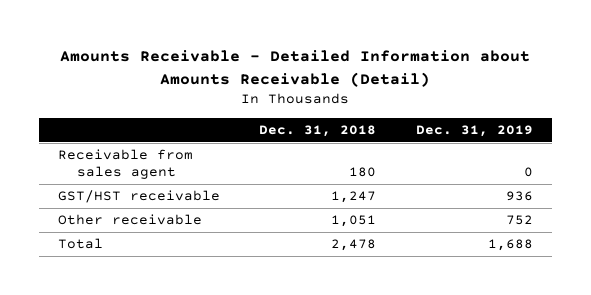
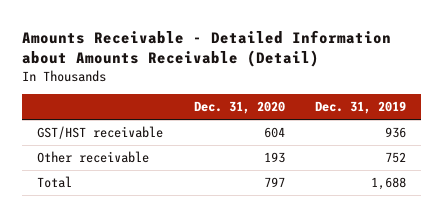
[259,125,377,138] Dec. 31, 2018 -> none
none -> [193,101,285,115] Dec. 31, 2020
[58,149,194,179] Receivable from sales agent -> none

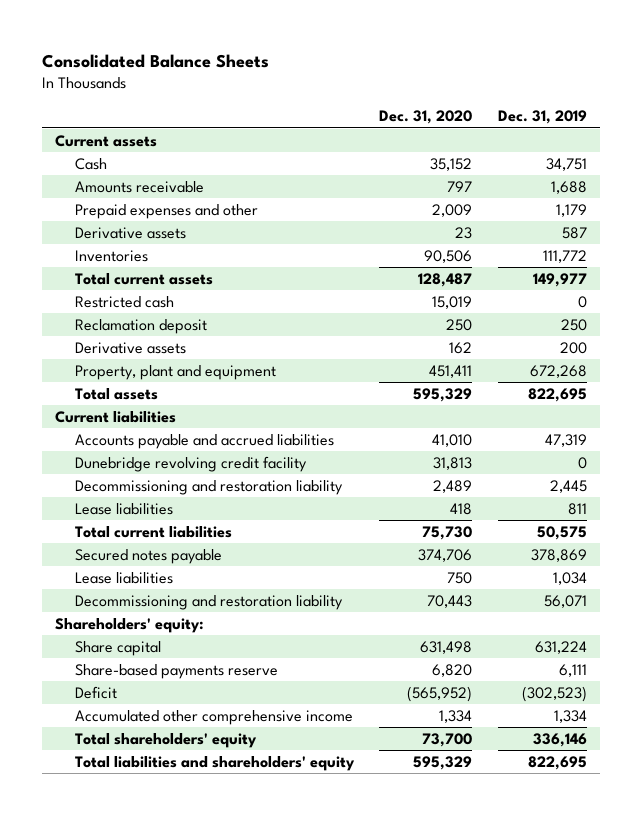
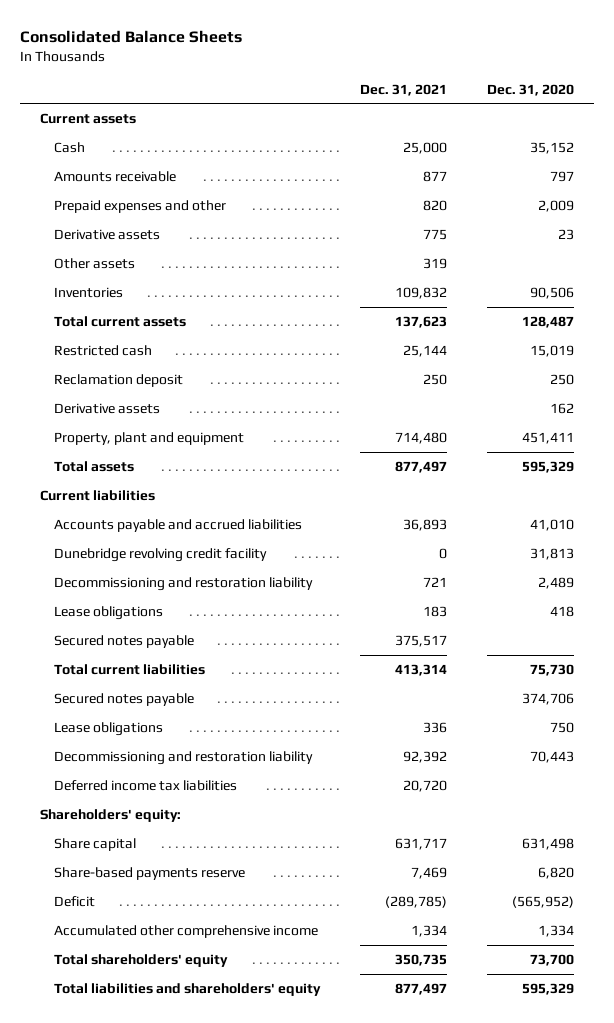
[498,110,588,125] Dec. 31, 2019 -> none
none -> [360,83,448,96] Dec. 31, 2021
none -> [54,257,136,269] Other assets
[74,502,173,515] Lease liabilities -> [54,605,164,620] Lease obligations
none -> [54,634,195,648] Secured notes payable
[74,571,173,584] Lease liabilities -> [54,721,164,736] Lease obligations
none -> [54,779,238,791] Deferred income tax liabilities

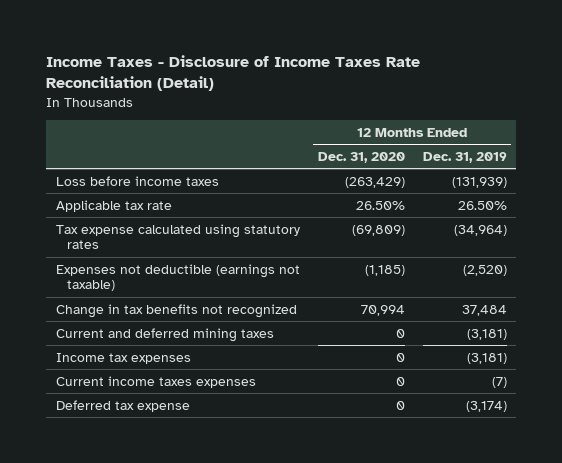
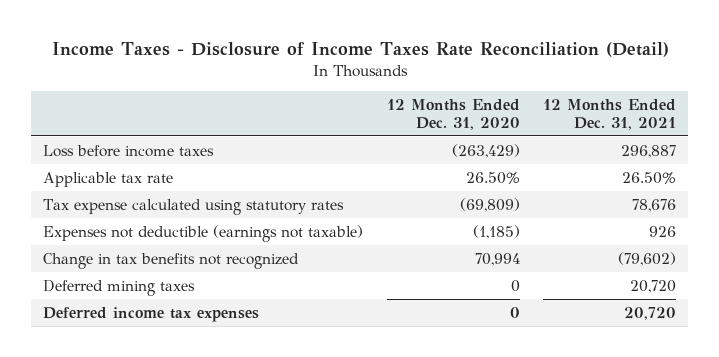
[422,151,507,163] Dec. 31, 2019 -> none
none -> [543,99,677,130] 12 Months Ended Dec. 31, 2021
[55,352,191,364] Income tax expenses -> none
[55,375,256,388] Current income taxes expenses -> none
[55,327,274,342] Current and deferred mining taxes -> [42,279,195,296] Deferred mining taxes
[55,399,190,412] Deferred tax expense -> [42,306,259,322] Deferred income tax expenses

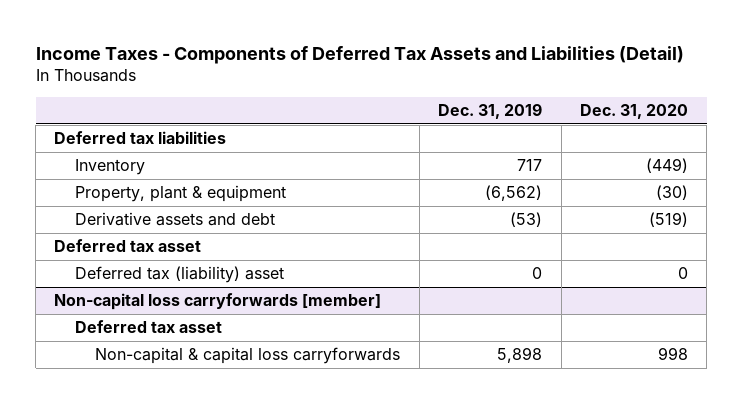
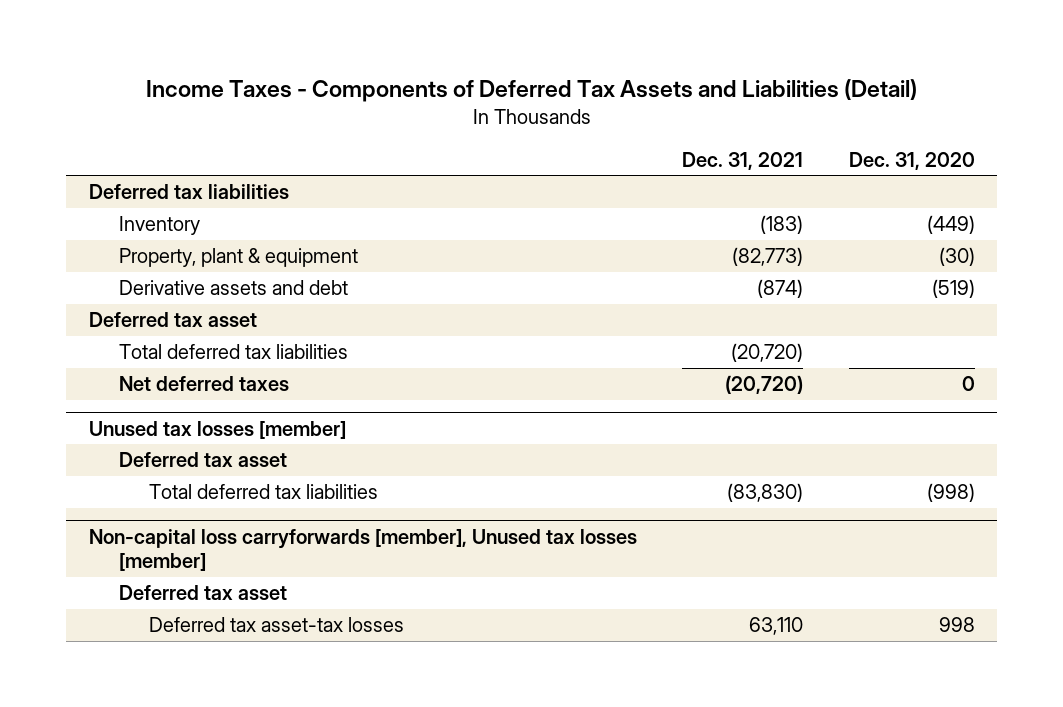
[438,103,543,120] Dec. 31, 2019 -> none
none -> [682,151,804,170] Dec. 31, 2021
[54,293,382,311] Non-capital loss carryforwards [member] -> none
none -> [118,344,348,360] Total deferred tax liabilities
[74,266,284,284] Deferred tax (liability) asset -> [118,376,289,392] Net deferred taxes
none -> [88,420,346,439] Unused tax losses [member]
none -> [148,484,378,500] Total deferred tax liabilities
none -> [88,528,637,572] Non-capital loss carryforwards [member], Unused tax losses [member]
none -> [118,585,287,601] Deferred tax asset
[95,347,401,365] Non-capital & capital loss carryforwards -> [148,617,404,633] Deferred tax asset-tax losses

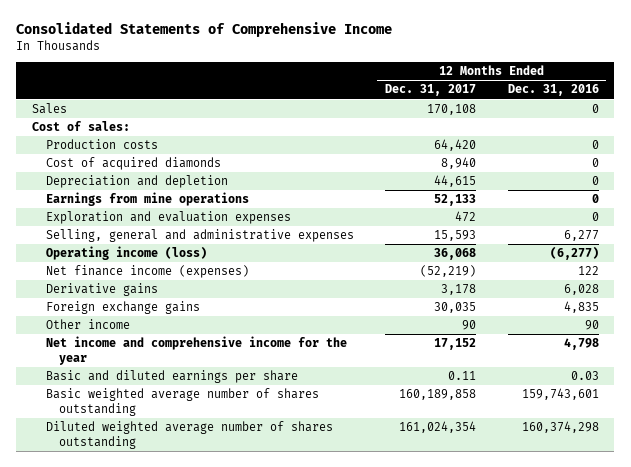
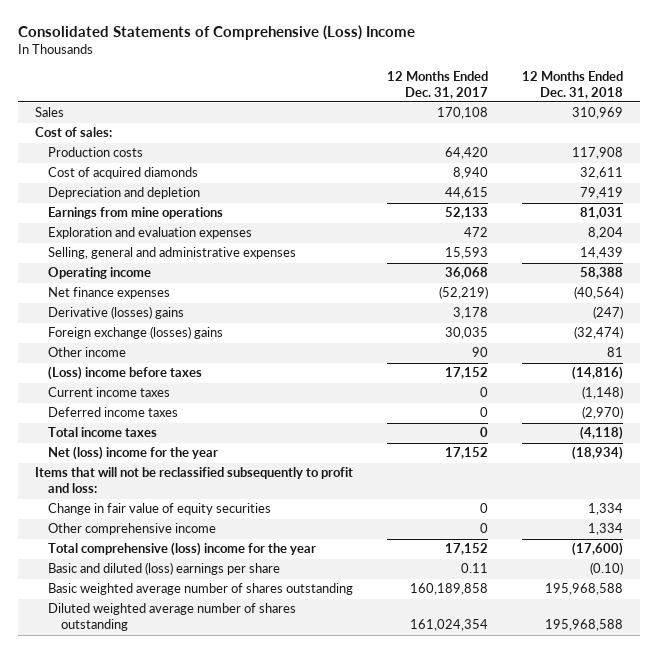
[16,22,393,38] Consolidated Statements of Comprehensive Income -> [17,25,415,41] Consolidated Statements of Comprehensive (Loss) Income
[507,84,599,97] Dec. 31, 2016 -> none
none -> [521,70,623,99] 12 Months Ended Dec. 31, 2018
[45,246,207,261] Operating income (loss) -> [48,267,152,280] Operating income
[45,265,249,279] Net finance income (expenses) -> [48,287,171,300] Net finance expenses
[45,283,158,297] Derivative gains -> [48,306,185,320] Derivative (losses) gains
[45,301,200,315] Foreign exchange gains -> [48,326,224,340] Foreign exchange (losses) gains
none -> [48,366,203,381] (Loss) income before taxes
none -> [48,387,171,398] Current income taxes
none -> [48,407,179,418] Deferred income taxes
none -> [48,427,158,438] Total income taxes
[45,336,347,366] Net income and comprehensive income for the year -> [48,446,219,461] Net (loss) income for the year
none -> [34,467,353,494] Items that will not be reclassified subsequently to profit and loss:
none -> [48,503,272,516] Change in fair value of equity securities
none -> [48,523,217,536] Other comprehensive income
none -> [48,542,317,557] Total comprehensive (loss) income for the year
[45,370,298,384] Basic and diluted earnings per share -> [48,562,281,576] Basic and diluted (loss) earnings per share

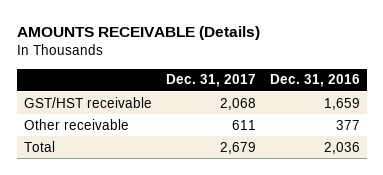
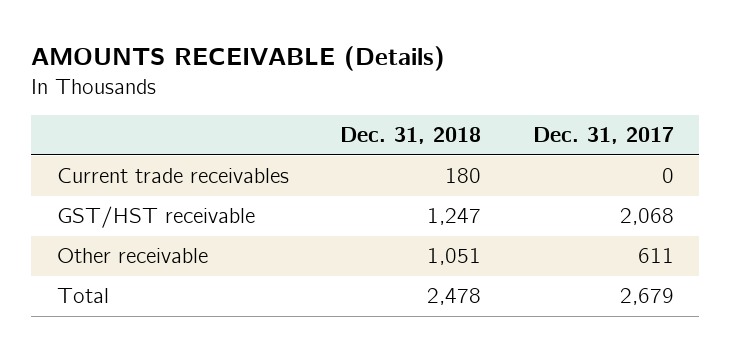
[269,74,360,88] Dec. 31, 2016 -> none
none -> [340,127,482,145] Dec. 31, 2018
none -> [57,168,290,184] Current trade receivables

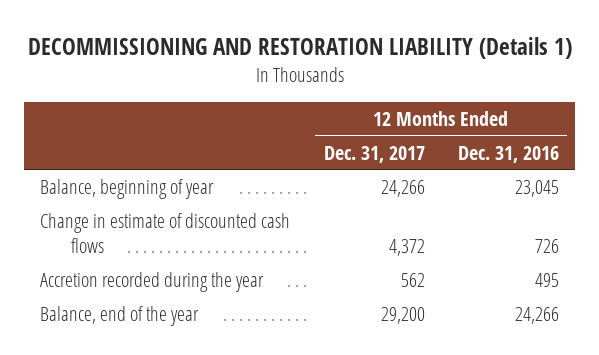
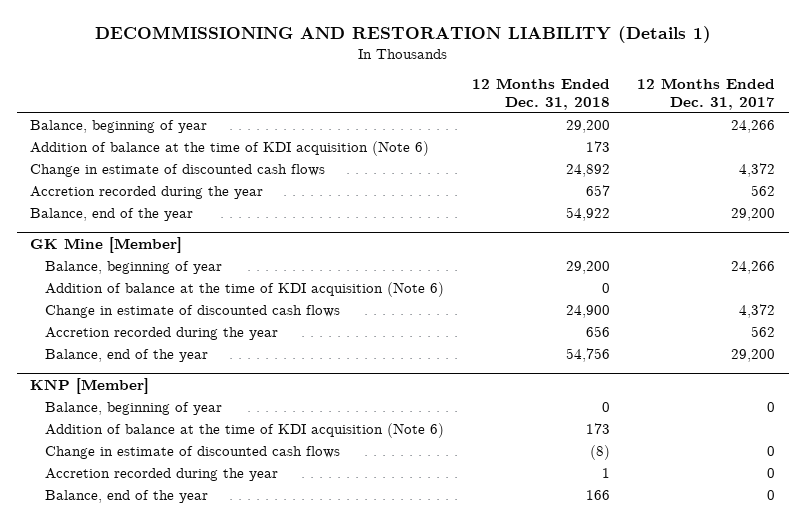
[457,145,559,163] Dec. 31, 2016 -> none
none -> [471,78,610,110] 12 Months Ended Dec. 31, 2018
none -> [30,141,430,157] Addition of balance at the time of KDI acquisition (Note 6)
none -> [30,236,183,253] GK Mine [Member]
none -> [45,261,223,275] Balance, beginning of year
none -> [45,282,445,298] Addition of balance at the time of KDI acquisition (Note 6)
none -> [45,305,341,319] Change in estimate of discounted cash flows
none -> [45,327,279,341] Accretion recorded during the year
none -> [45,349,209,363] Balance, end of the year
none -> [30,377,150,394] KNP [Member]
none -> [45,402,223,416] Balance, beginning of year
none -> [45,423,445,439] Addition of balance at the time of KDI acquisition (Note 6)
none -> [45,446,341,460] Change in estimate of discounted cash flows
none -> [45,468,279,482] Accretion recorded during the year
none -> [45,490,209,504] Balance, end of the year

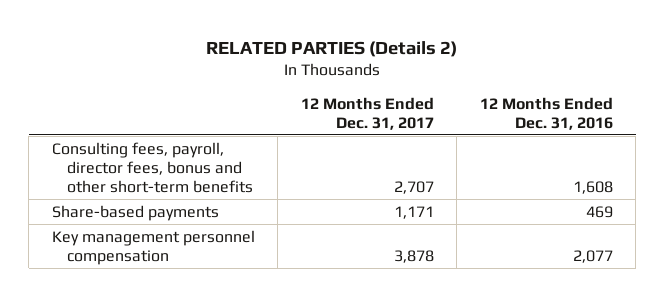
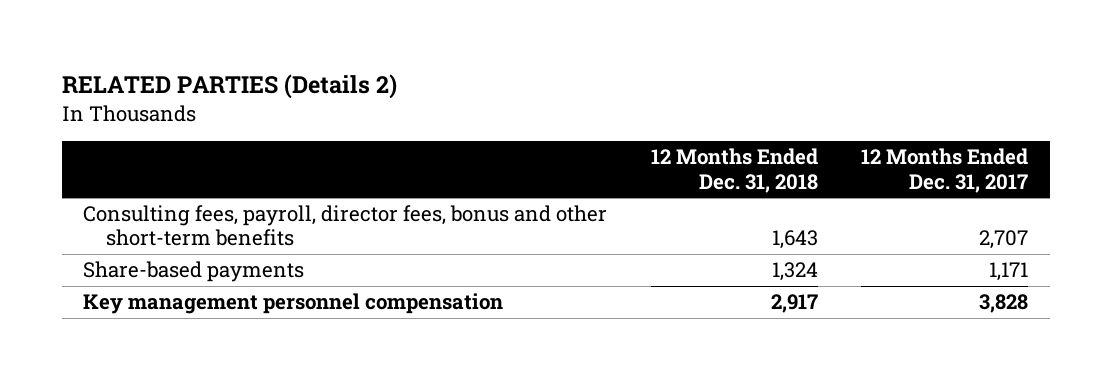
[479,96,613,130] 12 Months Ended Dec. 31, 2016 -> none
none -> [650,148,818,193] 12 Months Ended Dec. 31, 2018
[393,249,434,263] 3,878 -> [979,294,1029,314] 3,828

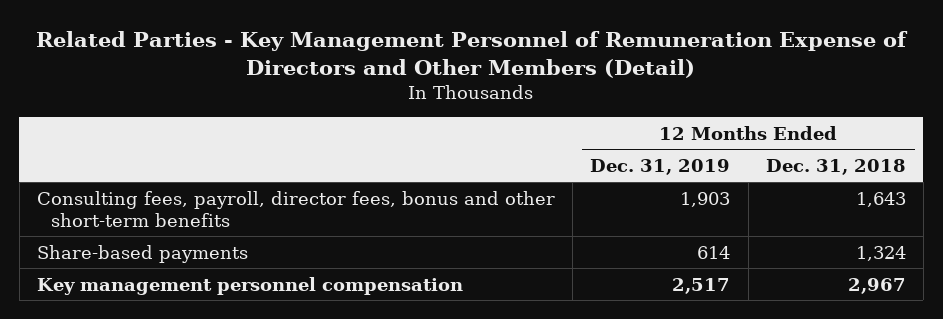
[61,74,397,100] RELATED PARTIES (Details 2) -> [36,31,909,78] Related Parties - Key Management Personnel of Remuneration Expense of Directors and Other Members (Detail)
[861,148,1029,193] 12 Months Ended Dec. 31, 2017 -> none
none -> [590,158,731,175] Dec. 31, 2019
[770,294,818,314] 2,917 -> [847,277,906,294] 2,967

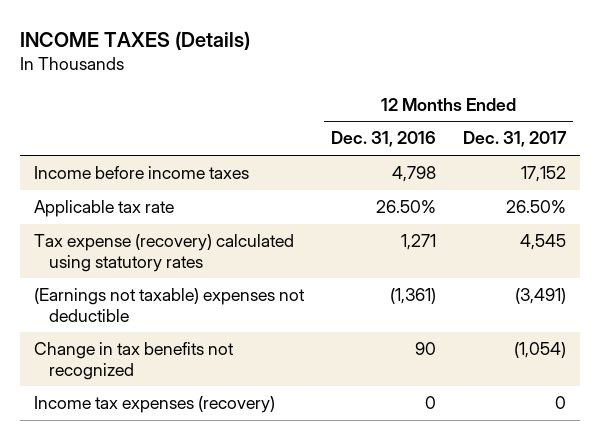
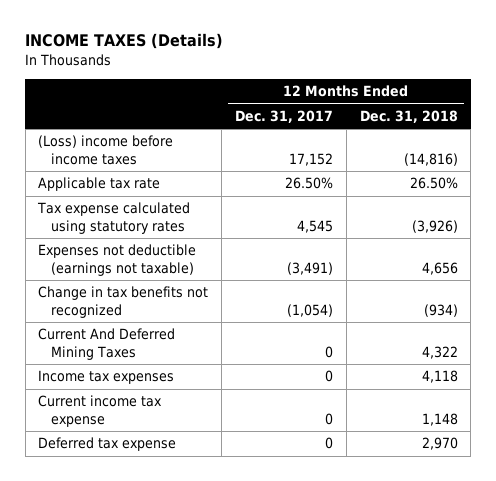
[330,131,436,148] Dec. 31, 2016 -> none
none -> [359,109,458,123] Dec. 31, 2018
[33,166,249,180] Income before income taxes -> [38,135,174,165] (Loss) income before income taxes
[33,234,294,272] Tax expense (recovery) calculated using statutory rates -> [37,202,191,234] Tax expense calculated using statutory rates
[33,288,305,322] (Earnings not taxable) expenses not deductible -> [38,244,197,276] Expenses not deductible (earnings not taxable)
none -> [38,328,176,360] Current And Deferred Mining Taxes
[33,396,275,414] Income tax expenses (recovery) -> [38,370,175,385] Income tax expenses
none -> [38,395,163,427] Current income tax expense
none -> [38,437,177,452] Deferred tax expense

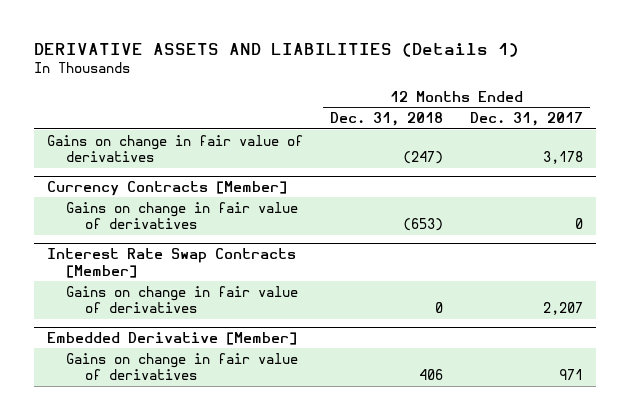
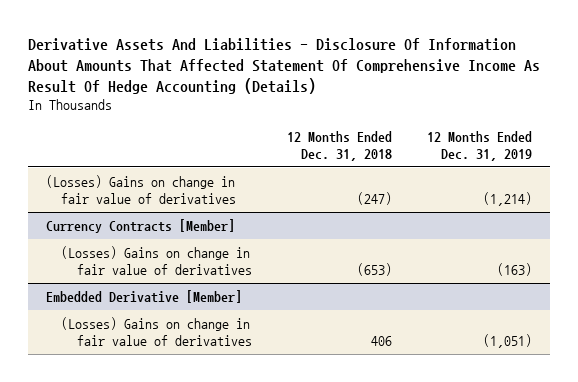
[34,42,520,57] DERIVATIVE ASSETS AND LIABILITIES (Details 1) -> [28,38,541,95] Derivative Assets And Liabilities - Disclosure Of Information About Amounts That Affected Statement Of Comprehensive Income As Result Of Hedge Accounting (Details)
[469,112,583,127] Dec. 31, 2017 -> none
none -> [427,130,533,161] 12 Months Ended Dec. 31, 2019
[47,134,304,163] Gains on change in fair value of derivatives -> [45,174,237,204] (Losses) Gains on change in fair value of derivatives
[47,247,297,278] Interest Rate Swap Contracts [Member] -> none
[66,285,299,314] Gains on change in fair value of derivatives -> none
[66,201,299,230] Gains on change in fair value of derivatives -> [61,245,252,275] (Losses) Gains on change in fair value of derivatives
[66,352,299,381] Gains on change in fair value of derivatives -> [61,316,252,346] (Losses) Gains on change in fair value of derivatives

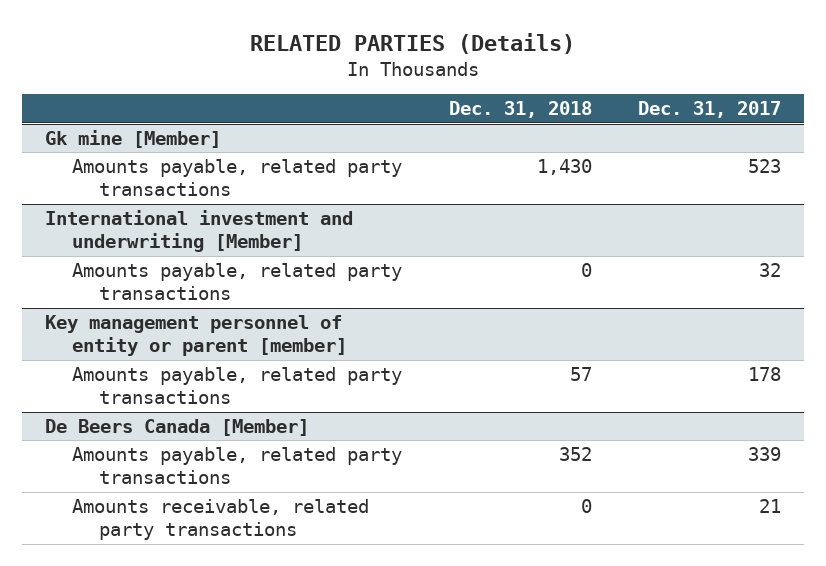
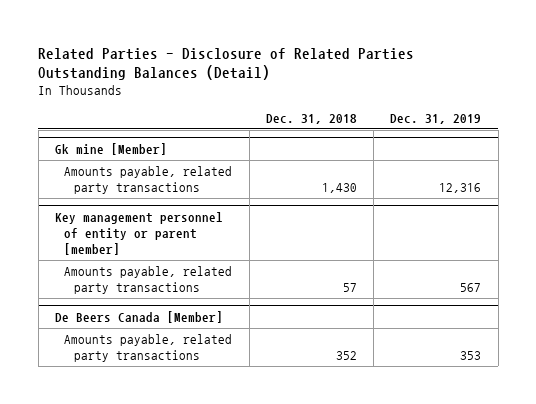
[250,32,576,54] RELATED PARTIES (Details) -> [38,47,415,81] Related Parties - Disclosure of Related Parties Outstanding Balances (Detail)
[638,101,782,119] Dec. 31, 2017 -> none
none -> [390,113,482,124] Dec. 31, 2019
[45,209,354,253] International investment and underwriting [Member] -> none
[72,262,403,301] Amounts payable, related party transactions -> none
[72,498,370,541] Amounts receivable, related party transactions -> none

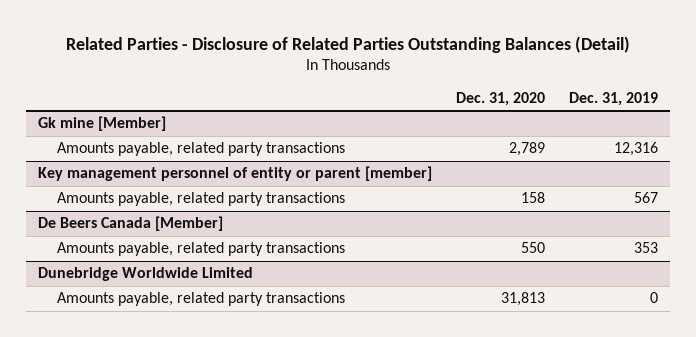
[265,113,357,124] Dec. 31, 2018 -> none
none -> [455,92,545,107] Dec. 31, 2020
none -> [38,267,254,282] Dunebridge Worldwide Limited
none -> [56,292,345,307] Amounts payable, related party transactions

